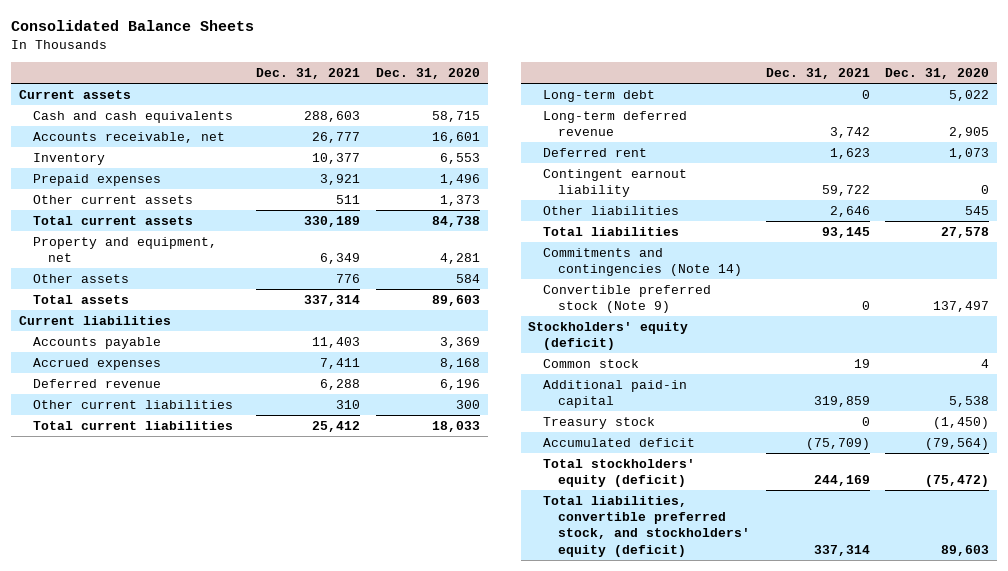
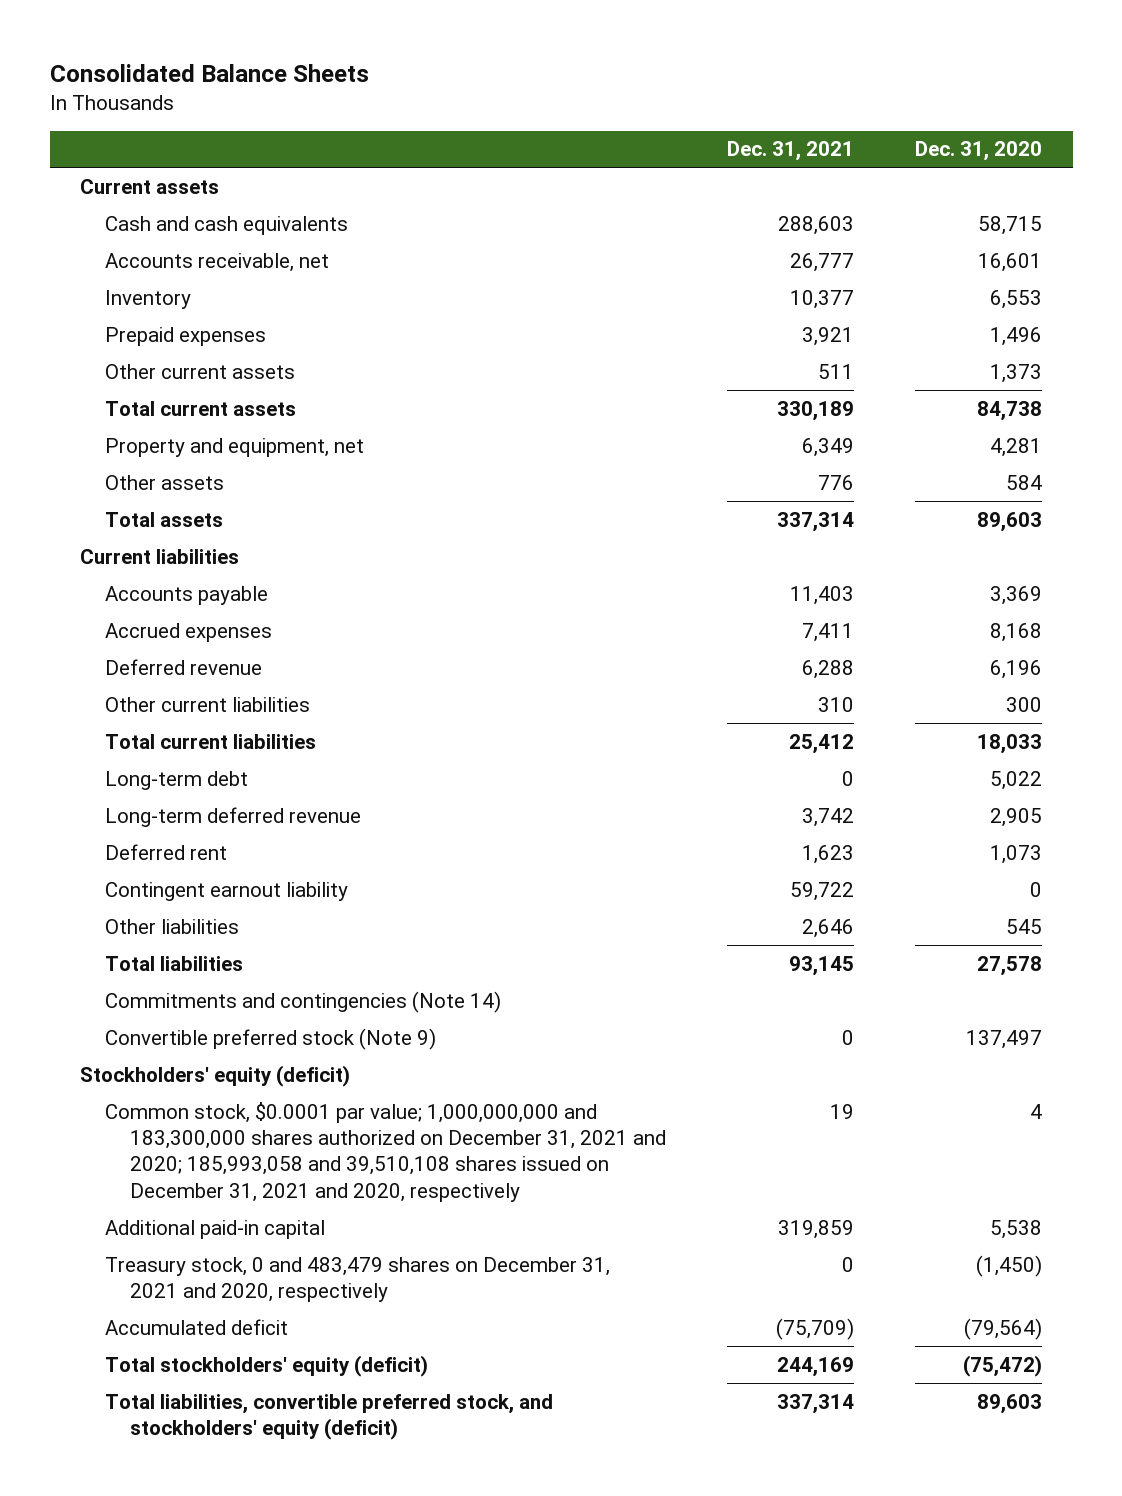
[543,358,640,368] Common stock -> [105,1101,666,1202] Common stock, $0.0001 par value; 1,000,000,000 and 183,300,000 shares authorized on December 31, 2021 and 2020; 185,993,058 and 39,510,108 shares issued on December 31, 2021 and 2020, respectively
[543,416,656,429] Treasury stock -> [105,1256,611,1303] Treasury stock, 0 and 483,479 shares on December 31, 2021 and 2020, respectively

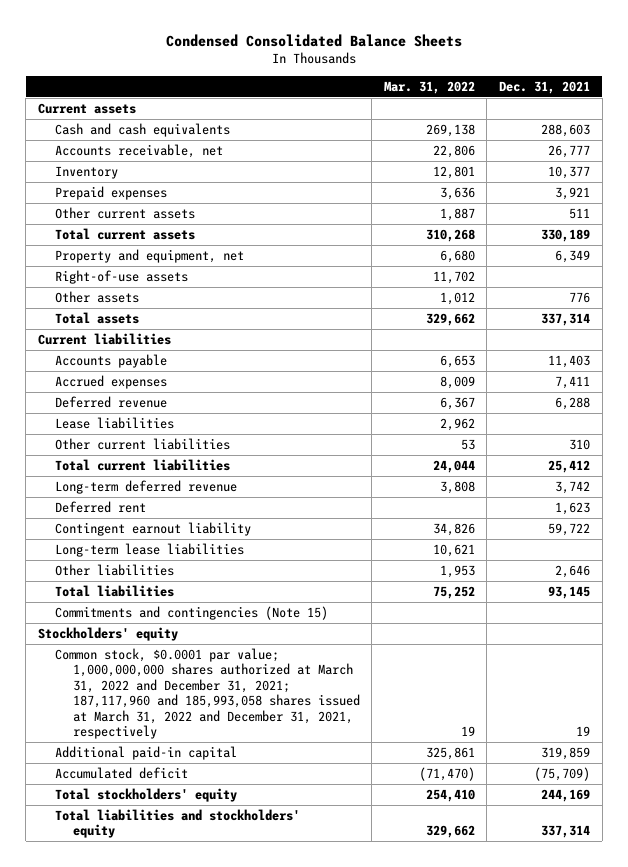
[49,63,369,82] Consolidated Balance Sheets -> [165,33,462,47] Condensed Consolidated Balance Sheets
[915,141,1043,162] Dec. 31, 2020 -> none
none -> [383,80,475,94] Mar. 31, 2022
none -> [55,269,189,284] Right-of-use assets
none -> [55,416,175,429] Lease liabilities
[105,770,249,790] Long-term debt -> none
none -> [55,542,245,557] Long-term lease liabilities
[105,1027,437,1050] Convertible preferred stock (Note 9) -> none
[105,990,502,1013] Commitments and contingencies (Note 14) -> [55,605,329,620] Commitments and contingencies (Note 15)
[80,1064,351,1087] Stockholders' equity (deficit) -> [37,626,178,641] Stockholders' equity
[105,1101,666,1202] Common stock, $0.0001 par value; 1,000,000,000 and 183,300,000 shares authorized on December 31, 2021 and 2020; 185,993,058 and 39,510,108 shares issued on December 31, 2021 and 2020, respectively -> [55,647,360,740] Common stock, $0.0001 par value; 1,000,000,000 shares authorized at March 31, 2022 and December 31, 2021; 187,117,960 and 185,993,058 shares issued at March 31, 2022 and December 31, 2021, respectively
[105,1256,611,1303] Treasury stock, 0 and 483,479 shares on December 31, 2021 and 2020, respectively -> none
[105,1354,429,1377] Total stockholders' equity (deficit) -> [55,787,238,802] Total stockholders' equity
[105,1393,554,1441] Total liabilities, convertible preferred stock, and stockholders' equity (deficit) -> [55,808,301,839] Total liabilities and stockholders' equity

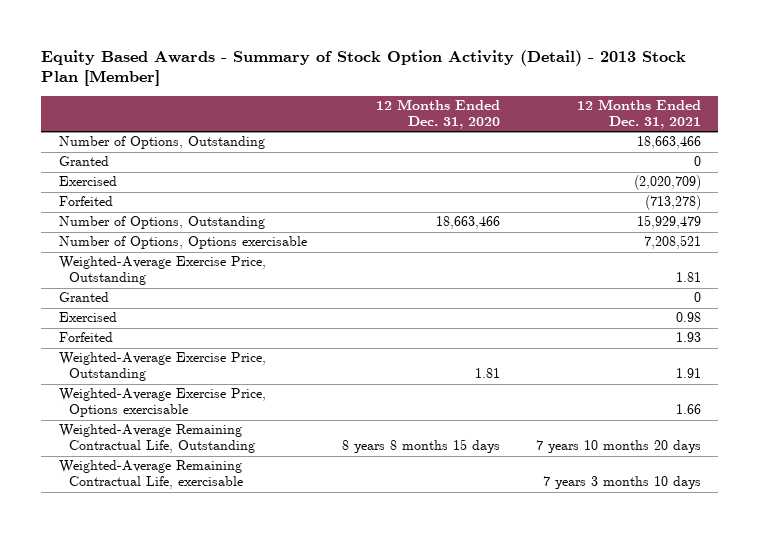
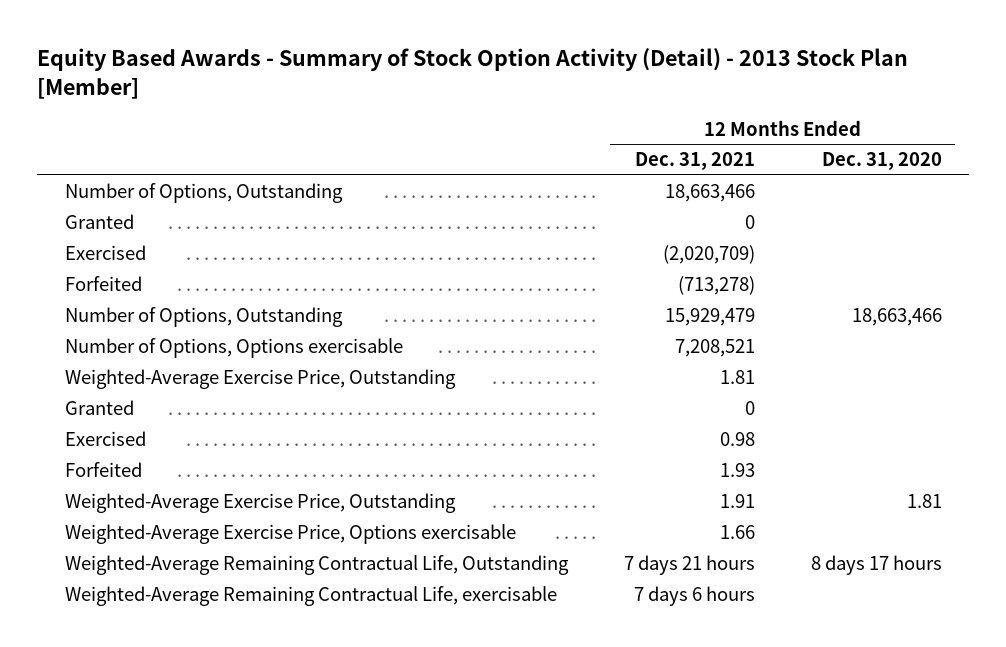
[342,439,501,454] 8 years 8 months 15 days -> [810,555,942,576] 8 days 17 hours
[535,440,701,454] 7 years 10 months 20 days -> [623,555,755,576] 7 days 21 hours
[542,476,701,490] 7 years 3 months 10 days -> [633,586,755,607] 7 days 6 hours

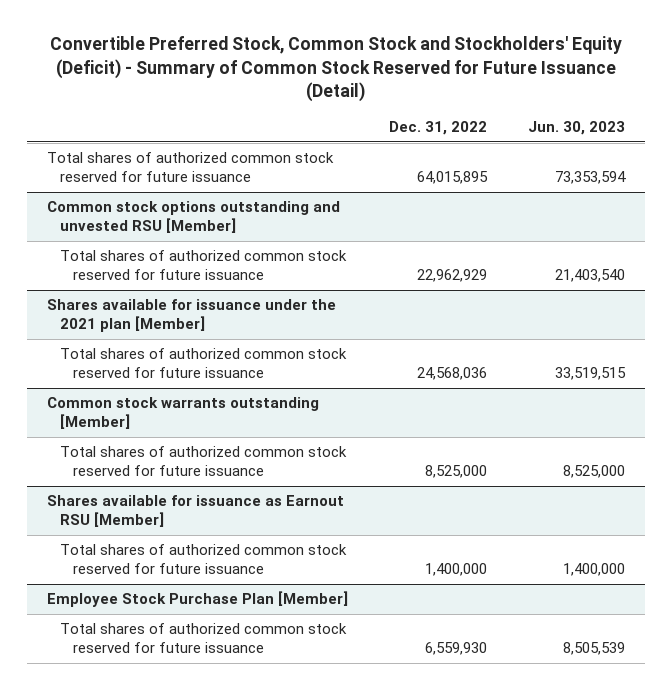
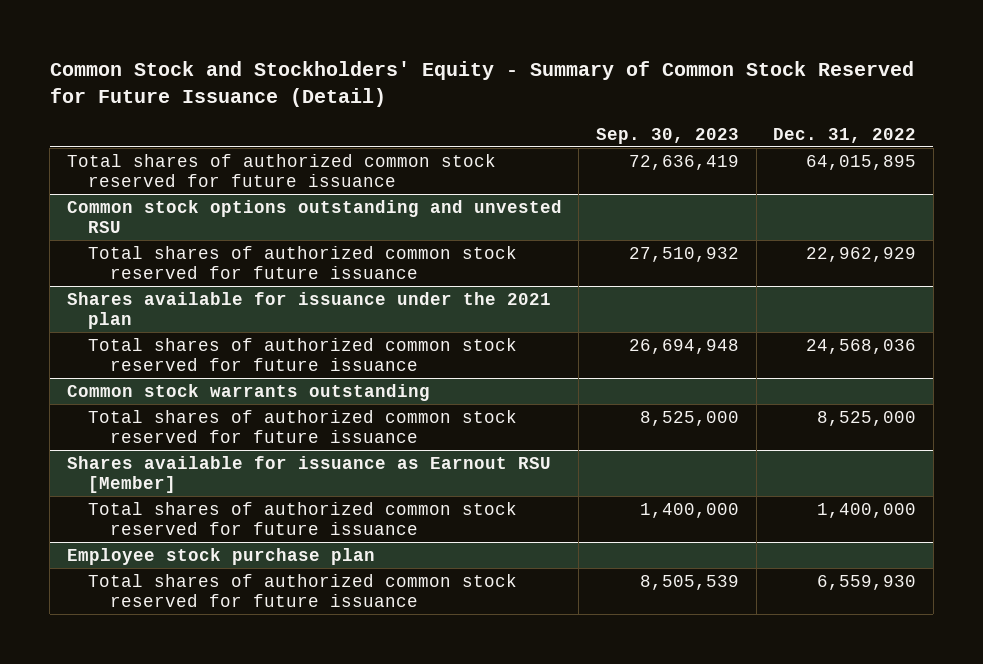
[49,36,622,102] Convertible Preferred Stock, Common Stock and Stockholders' Equity (Deficit) - Summary of Common Stock Reserved for Future Issuance (Detail) -> [49,61,914,108] Common Stock and Stockholders' Equity - Summary of Common Stock Reserved for Future Issuance (Detail)
[527,121,625,136] Jun. 30, 2023 -> none
none -> [596,127,740,144] Sep. 30, 2023
[47,201,341,234] Common stock options outstanding and unvested RSU [Member] -> [66,199,562,234] Common stock options outstanding and unvested RSU
[47,299,337,333] Shares available for issuance under the 2021 plan [Member] -> [66,291,551,330] Shares available for issuance under the 2021 plan
[47,397,320,430] Common stock warrants outstanding [Member] -> [66,383,430,401] Common stock warrants outstanding
[47,591,349,608] Employee Stock Purchase Plan [Member] -> [66,547,375,565] Employee stock purchase plan

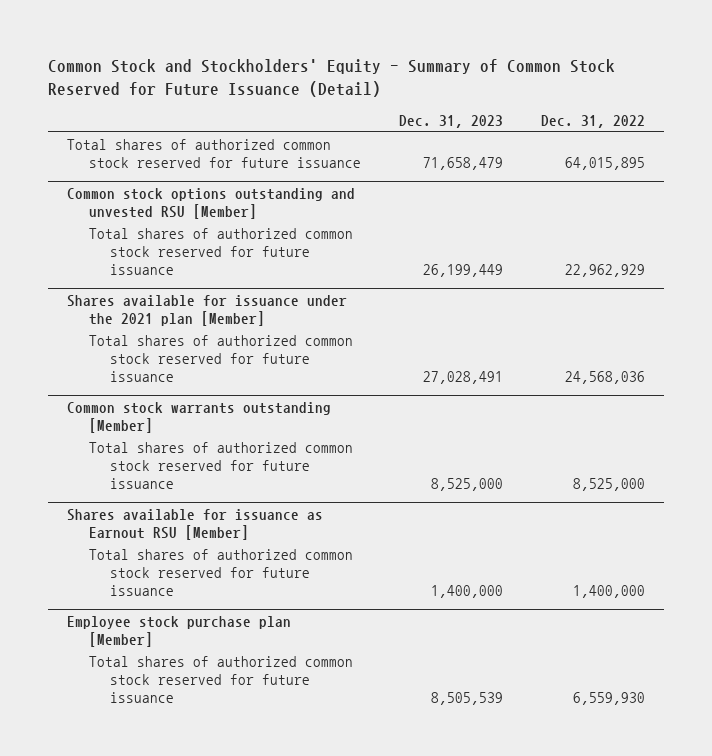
[596,127,740,144] Sep. 30, 2023 -> none
none -> [398,115,503,129] Dec. 31, 2023
[66,199,562,234] Common stock options outstanding and unvested RSU -> [67,187,356,219] Common stock options outstanding and unvested RSU [Member]
[66,291,551,330] Shares available for issuance under the 2021 plan -> [67,294,348,326] Shares available for issuance under the 2021 plan [Member]
[66,383,430,401] Common stock warrants outstanding -> [67,401,332,433] Common stock warrants outstanding [Member]
[66,547,375,565] Employee stock purchase plan -> [67,615,292,647] Employee stock purchase plan [Member]

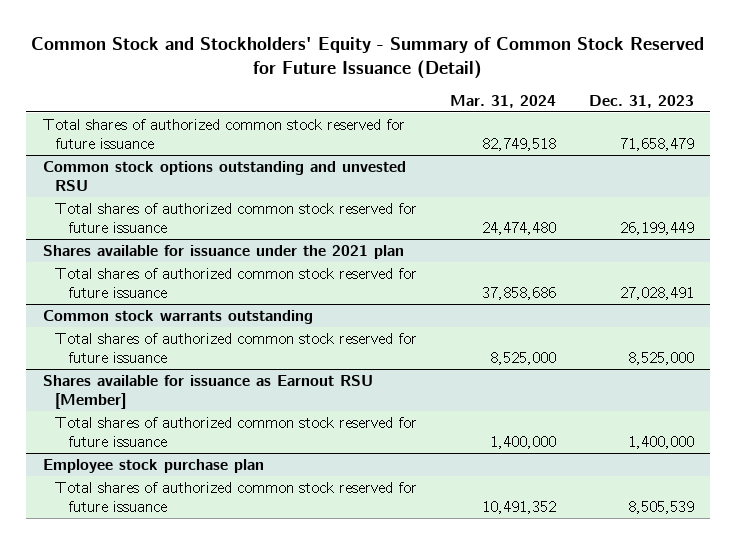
[540,115,645,129] Dec. 31, 2022 -> none
none -> [450,94,557,108] Mar. 31, 2024
[67,187,356,219] Common stock options outstanding and unvested RSU [Member] -> [42,160,406,191] Common stock options outstanding and unvested RSU
[67,294,348,326] Shares available for issuance under the 2021 plan [Member] -> [42,244,404,259] Shares available for issuance under the 2021 plan
[67,401,332,433] Common stock warrants outstanding [Member] -> [42,309,313,324] Common stock warrants outstanding
[67,615,292,647] Employee stock purchase plan [Member] -> [42,458,264,473] Employee stock purchase plan

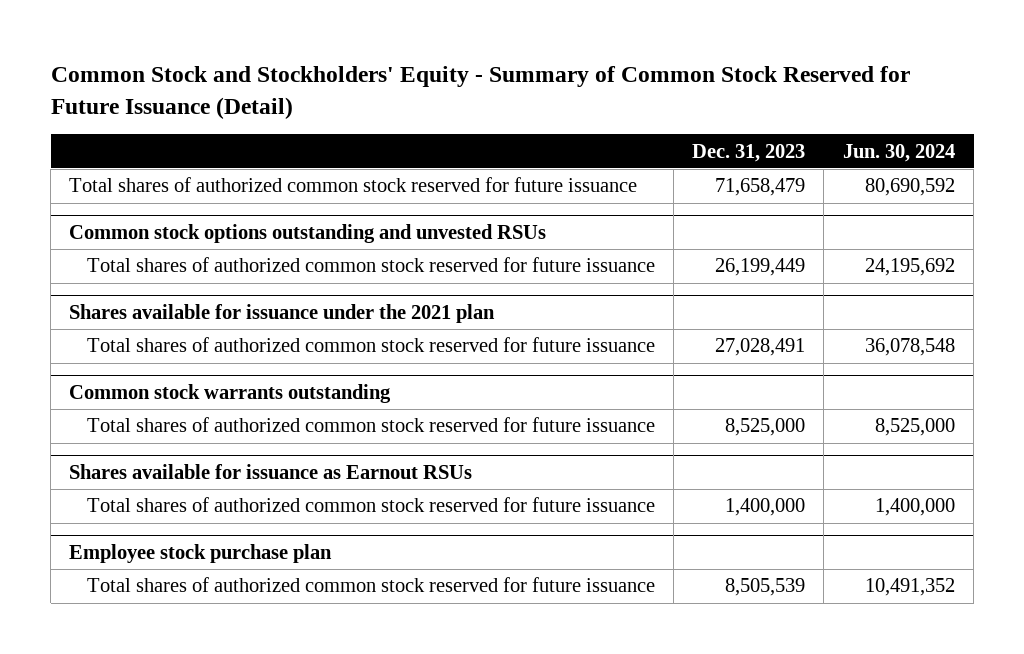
[450,94,557,108] Mar. 31, 2024 -> none
none -> [842,143,955,162] Jun. 30, 2024
[42,160,406,191] Common stock options outstanding and unvested RSU -> [69,223,547,243] Common stock options outstanding and unvested RSUs
[42,374,373,409] Shares available for issuance as Earnout RSU [Member] -> [69,463,473,479] Shares available for issuance as Earnout RSUs

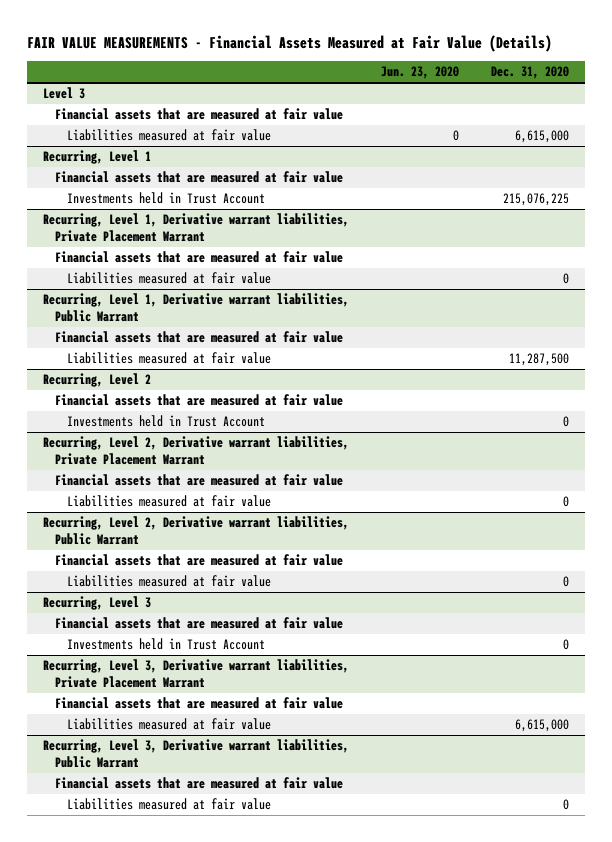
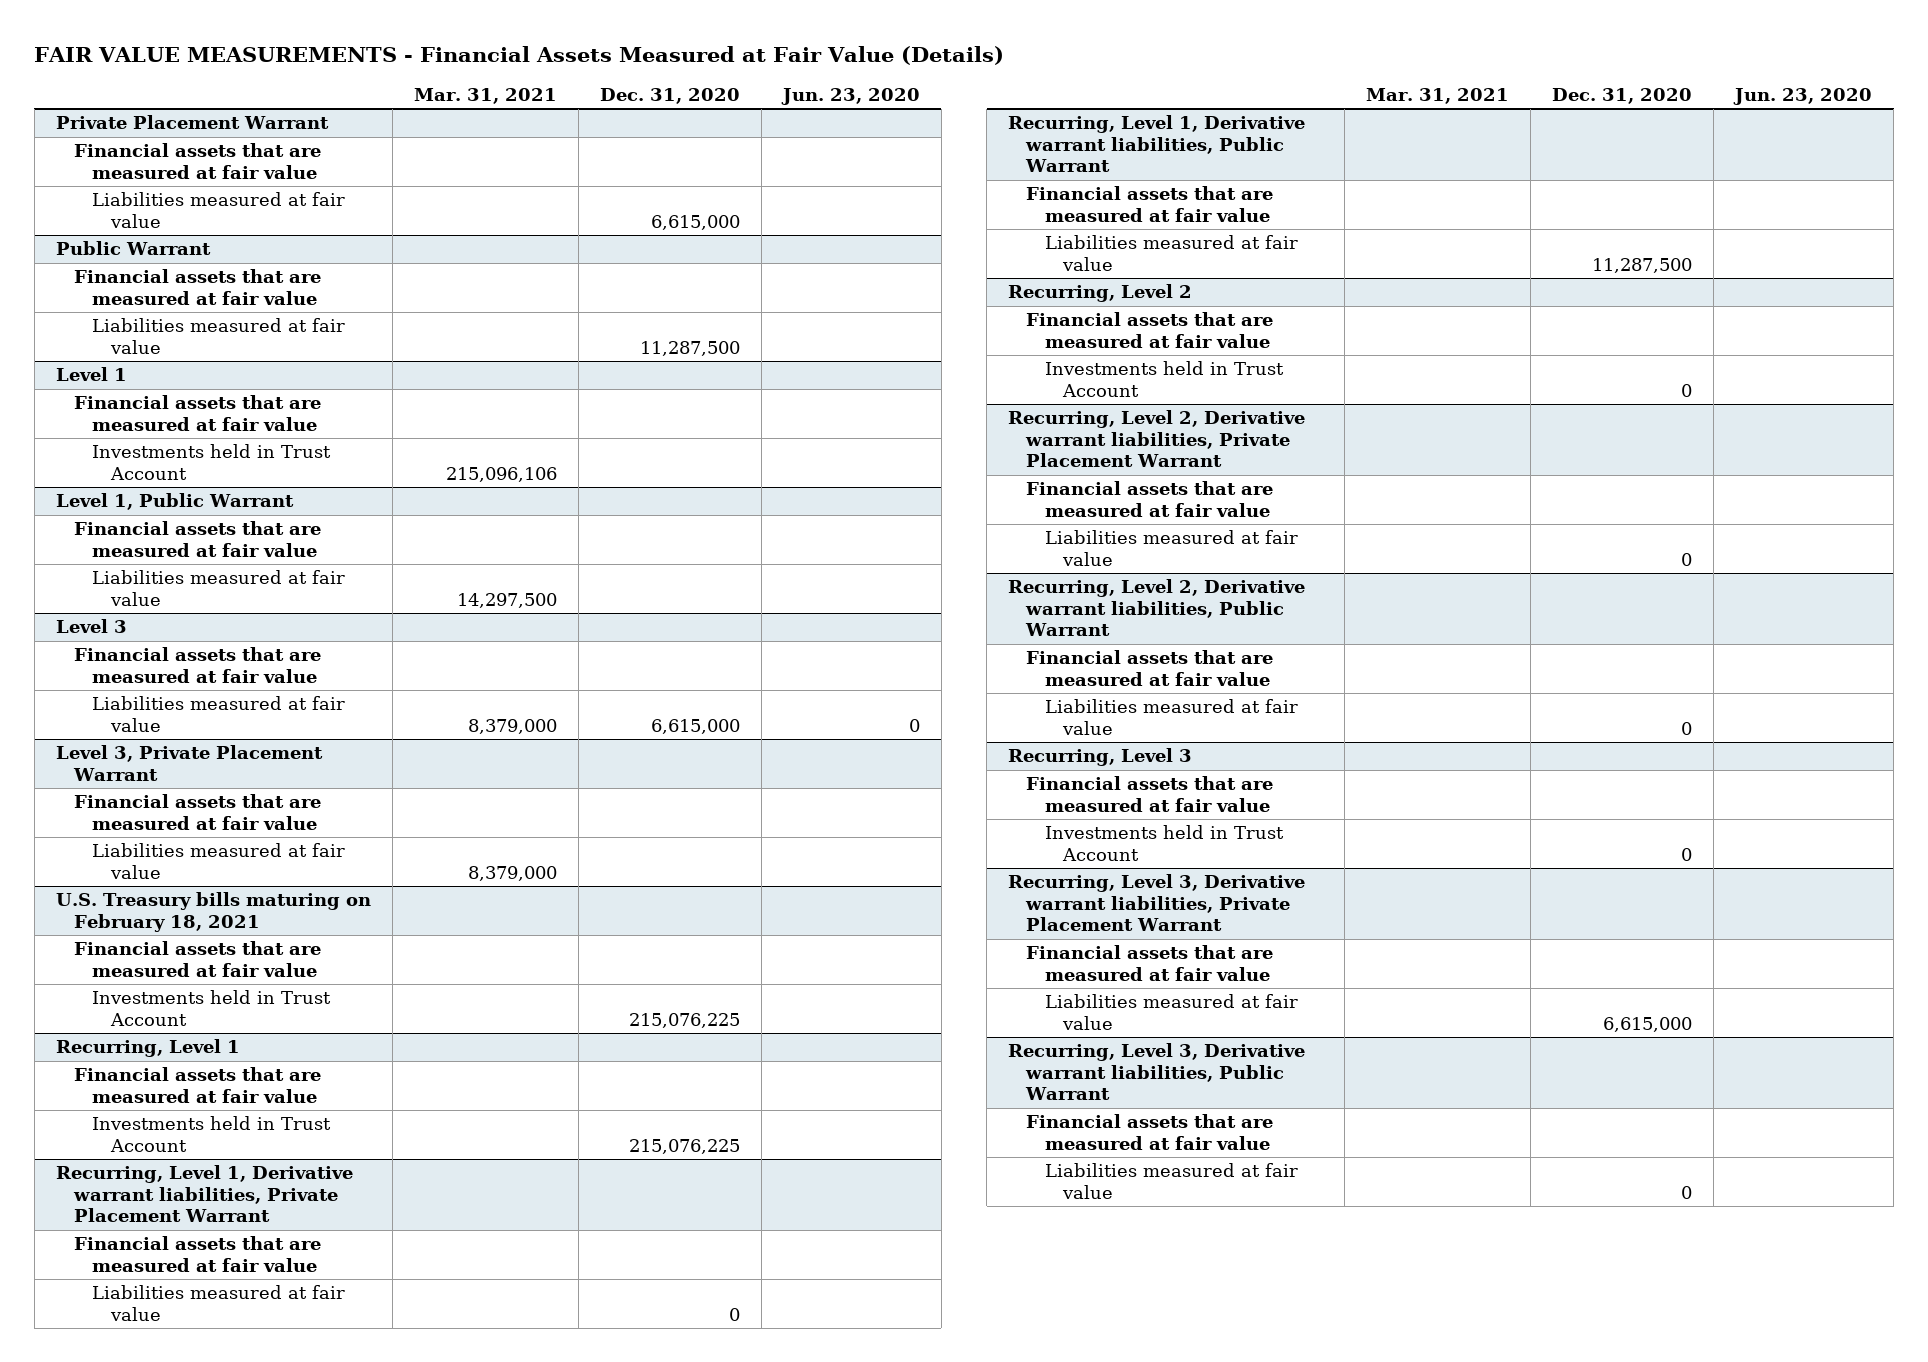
none -> [413,88,557,105] Mar. 31, 2021
none -> [55,115,329,130] Private Placement Warrant
none -> [73,143,321,179] Financial assets that are measured at fair value
none -> [92,192,346,228] Liabilities measured at fair value
none -> [55,241,211,256] Public Warrant
none -> [73,269,321,305] Financial assets that are measured at fair value
none -> [92,318,346,354] Liabilities measured at fair value
none -> [55,367,127,382] Level 1
none -> [73,395,321,431] Financial assets that are measured at fair value
none -> [92,444,332,480] Investments held in Trust Account
none -> [55,493,294,511] Level 1, Public Warrant
none -> [73,521,321,557] Financial assets that are measured at fair value
none -> [92,570,346,606] Liabilities measured at fair value
none -> [55,745,323,781] Level 3, Private Placement Warrant
none -> [73,794,321,830] Financial assets that are measured at fair value
none -> [92,843,346,879] Liabilities measured at fair value
none -> [55,892,371,932] U.S. Treasury bills maturing on February 18, 2021
none -> [73,941,321,977] Financial assets that are measured at fair value
none -> [92,990,332,1026] Investments held in Trust Account

